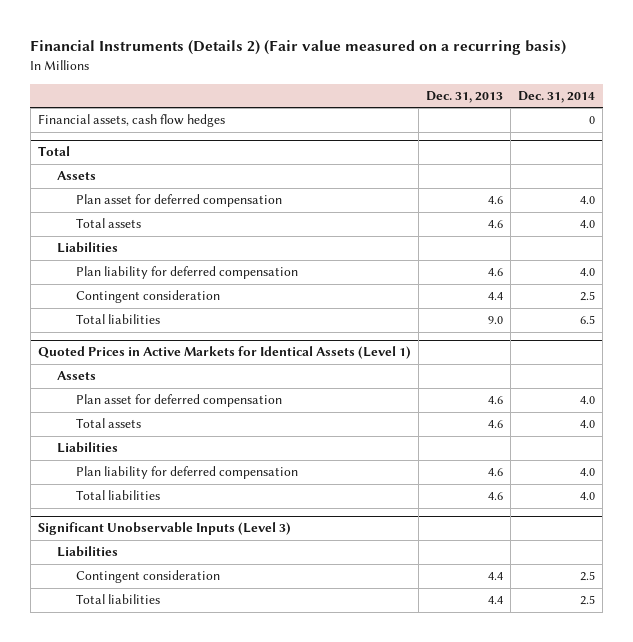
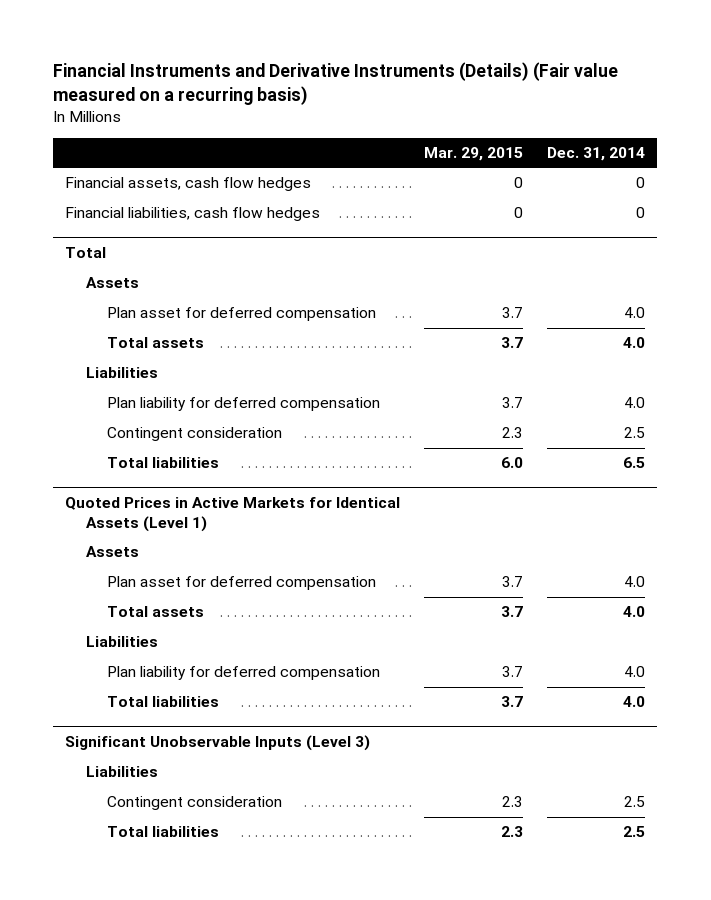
[30,40,567,56] Financial Instruments (Details 2) (Fair value measured on a recurring basis) -> [53,62,619,106] Financial Instruments and Derivative Instruments (Details) (Fair value measured on a recurring basis)
[425,90,503,103] Dec. 31, 2013 -> none
none -> [424,146,524,161] Mar. 29, 2015
none -> [65,207,321,222] Financial liabilities, cash flow hedges

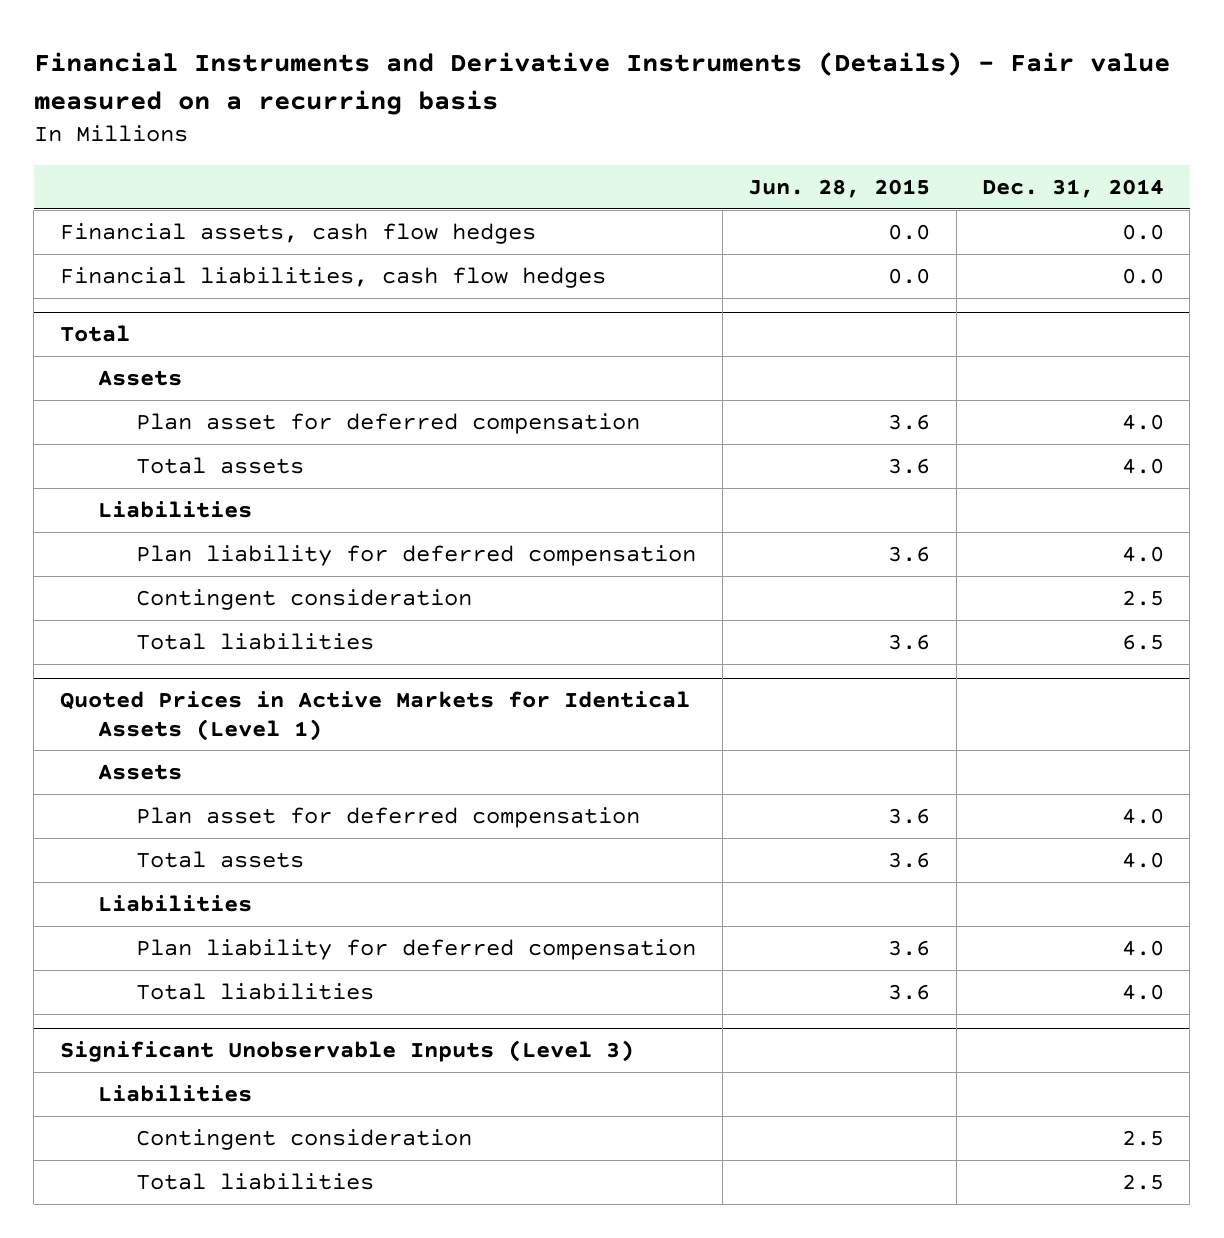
[53,62,619,106] Financial Instruments and Derivative Instruments (Details) (Fair value measured on a recurring basis) -> [33,52,1170,115] Financial Instruments and Derivative Instruments (Details) - Fair value measured on a recurring basis
[424,146,524,161] Mar. 29, 2015 -> none
none -> [748,179,931,199] Jun. 28, 2015
[636,177,646,189] 0 -> [1121,223,1164,240] 0.0
[636,207,646,219] 0 -> [1121,267,1164,284] 0.0

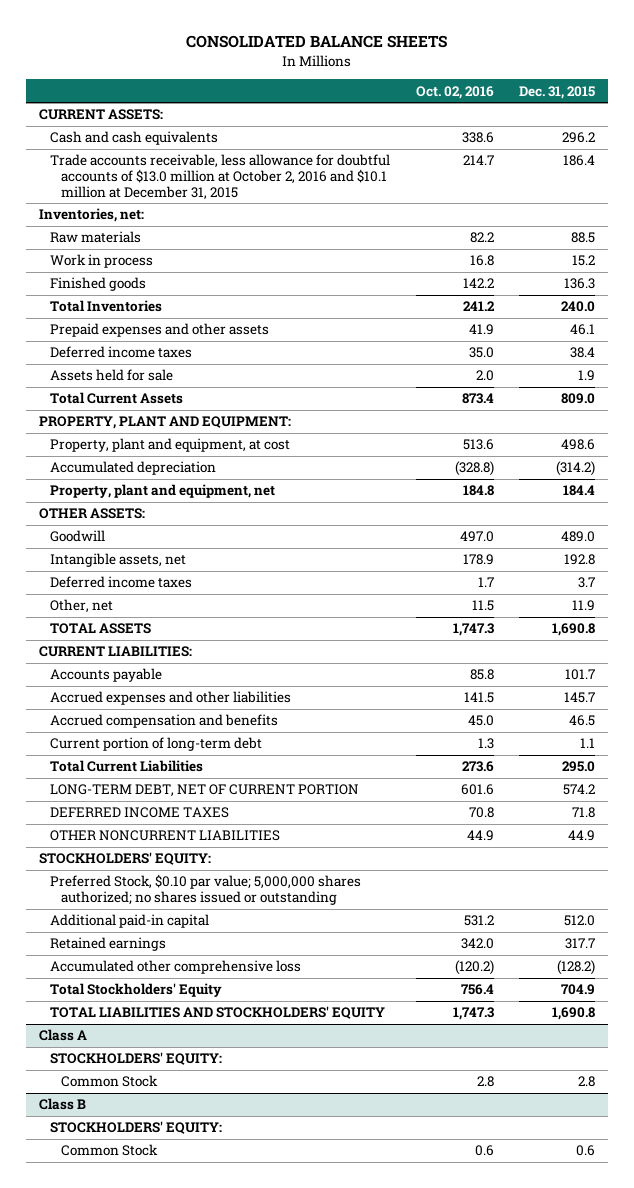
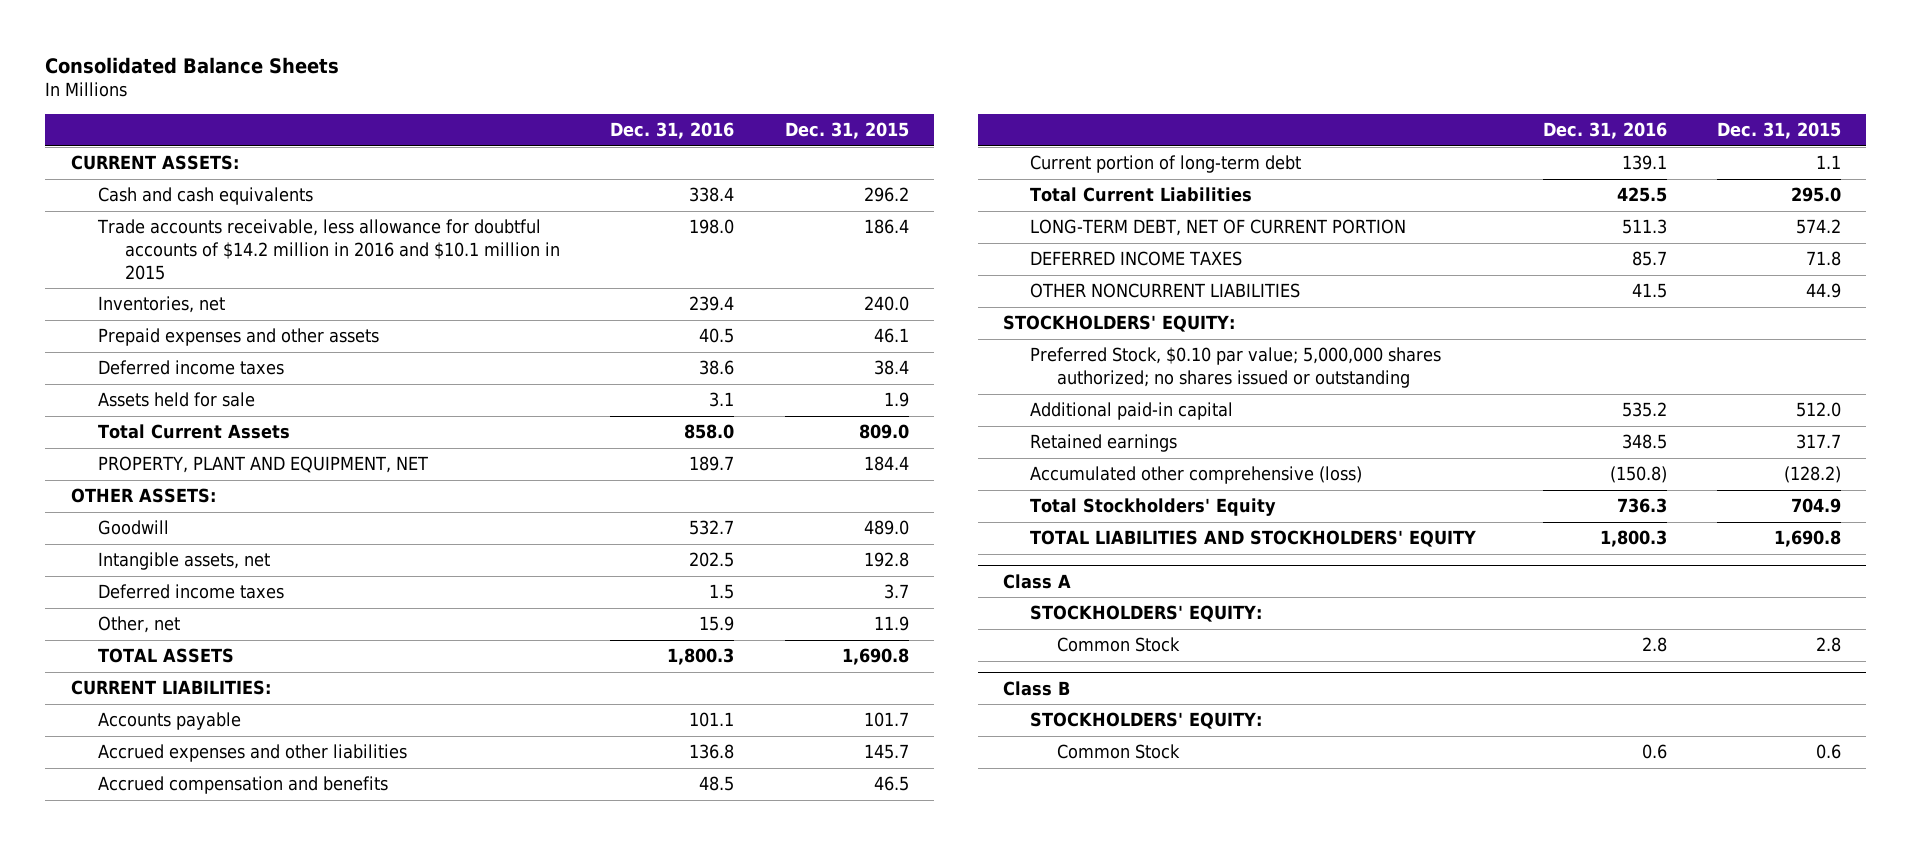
[186,35,448,49] CONSOLIDATED BALANCE SHEETS -> [45,56,340,74] Consolidated Balance Sheets
[415,85,494,99] Oct. 02, 2016 -> none
none -> [610,122,735,140] Dec. 31, 2016
[38,208,144,223] Inventories, net: -> none
[49,231,141,244] Raw materials -> none
[49,254,153,269] Work in process -> none
[49,277,146,292] Finished goods -> none
[49,154,390,200] Trade accounts receivable, less allowance for doubtful accounts of $13.0 million at October 2, 2016 and $10.1 million at December 31, 2015 -> [96,219,561,280] Trade accounts receivable, less allowance for doubtful accounts of $14.2 million in 2016 and $10.1 million in 2015
[49,300,162,313] Total Inventories -> [97,296,225,314] Inventories, net
[38,416,291,430] PROPERTY, PLANT AND EQUIPMENT: -> none
[49,438,290,453] Property, plant and equipment, at cost -> none
[49,461,216,476] Accumulated depreciation -> none
[49,484,275,499] Property, plant and equipment, net -> [97,456,428,474] PROPERTY, PLANT AND EQUIPMENT, NET
[49,960,301,975] Accumulated other comprehensive loss -> [1030,466,1363,485] Accumulated other comprehensive (loss)

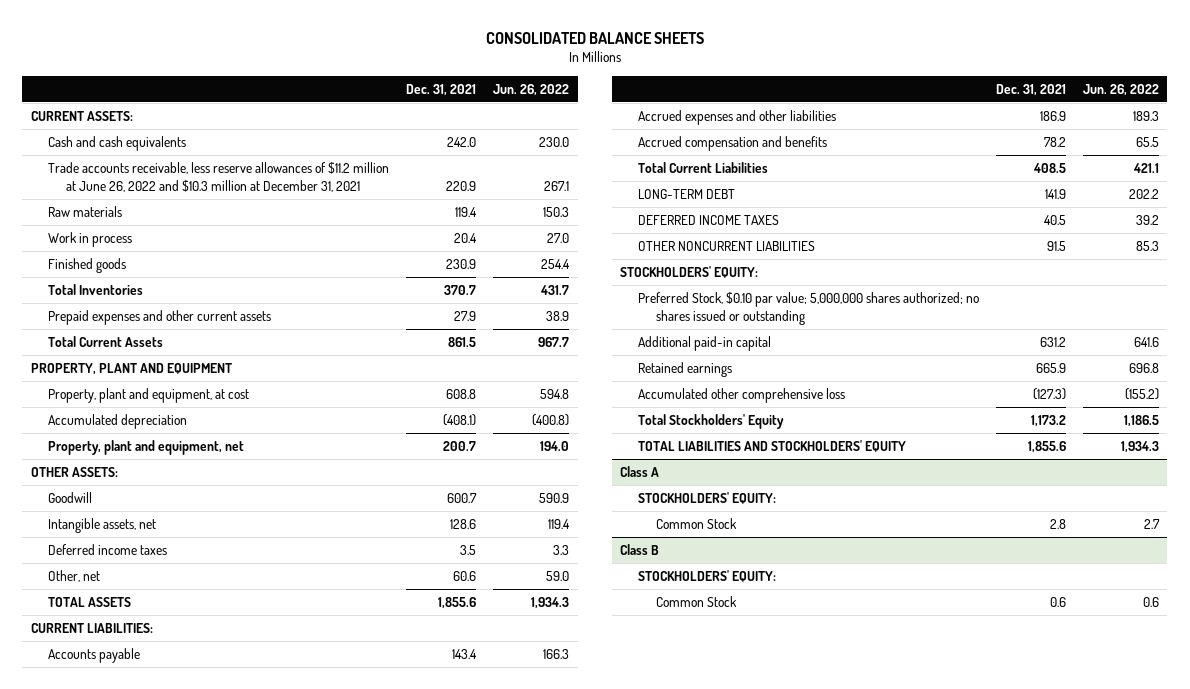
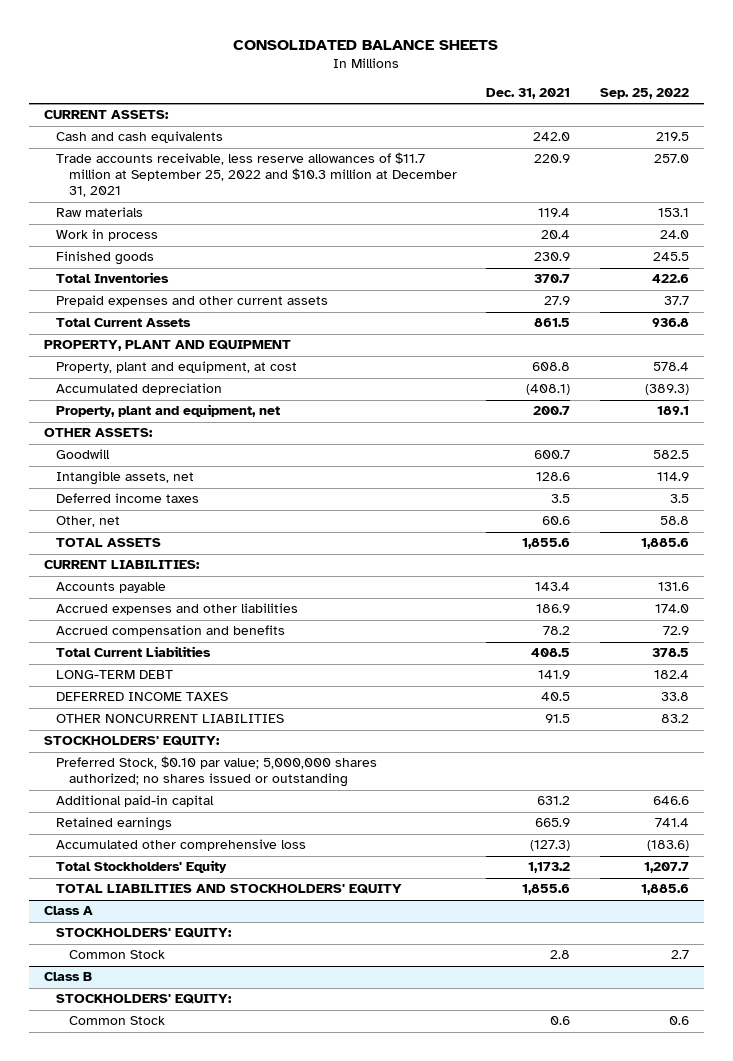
[493,83,570,96] Jun. 26, 2022 -> none
none -> [600,88,690,100] Sep. 25, 2022
[48,162,390,192] Trade accounts receivable, less reserve allowances of $11.2 million at June 26, 2022 and $10.3 million at December 31, 2021 -> [56,152,457,198] Trade accounts receivable, less reserve allowances of $11.7 million at September 25, 2022 and $10.3 million at December 31, 2021

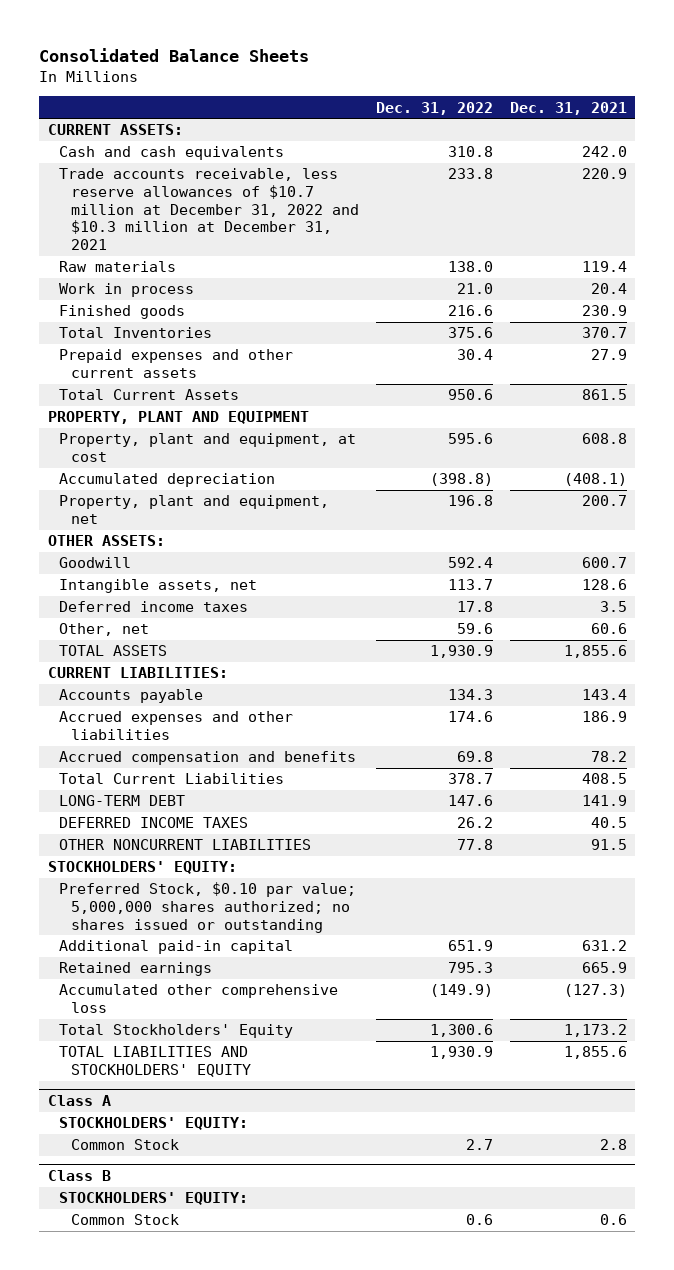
[233,39,499,50] CONSOLIDATED BALANCE SHEETS -> [39,47,310,62] Consolidated Balance Sheets
[600,88,690,100] Sep. 25, 2022 -> none
none -> [375,101,493,115] Dec. 31, 2022
[56,152,457,198] Trade accounts receivable, less reserve allowances of $11.7 million at September 25, 2022 and $10.3 million at December 31, 2021 -> [59,168,359,251] Trade accounts receivable, less reserve allowances of $10.7 million at December 31, 2022 and $10.3 million at December 31, 2021

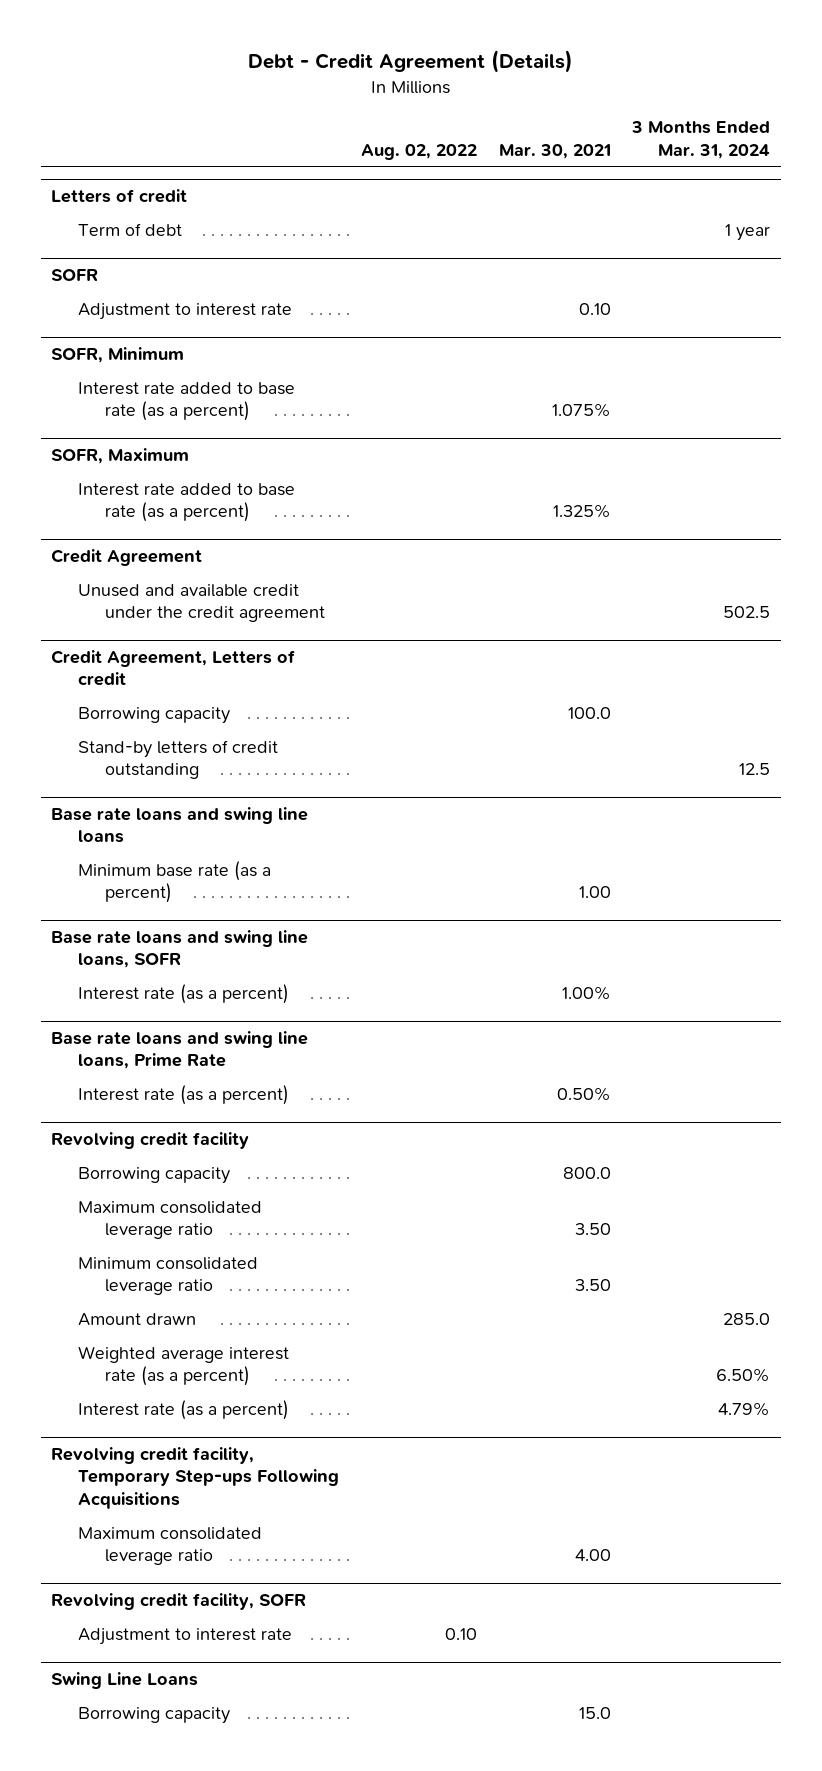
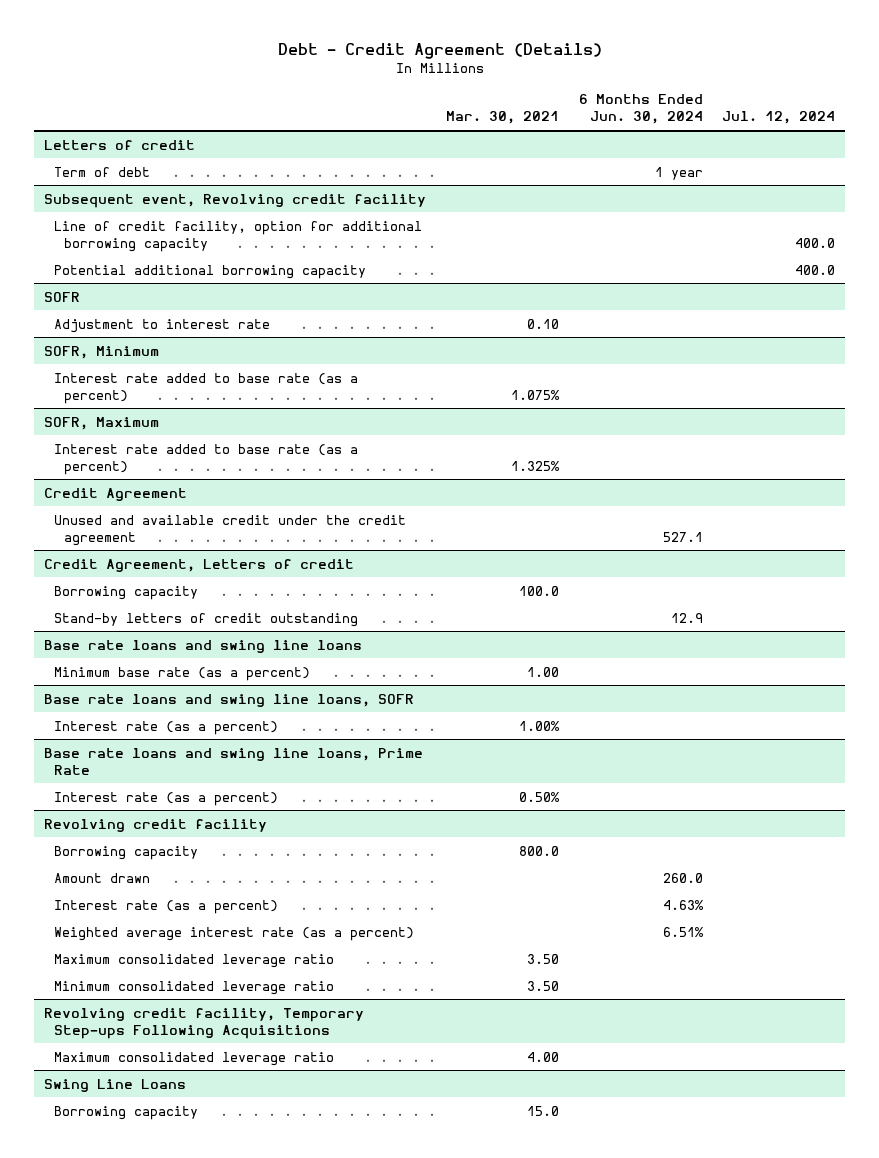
[360,143,477,160] Aug. 02, 2022 -> none
[631,121,771,159] 3 Months Ended Mar. 31, 2024 -> none
none -> [578,94,703,125] 6 Months Ended Jun. 30, 2024
none -> [722,111,836,125] Jul. 12, 2024
none -> [44,193,427,208] Subsequent event, Revolving credit facility
none -> [53,220,422,252] Line of credit facility, option for additional borrowing capacity
none -> [53,264,366,279] Potential additional borrowing capacity
[78,1345,290,1387] Weighted average interest rate (as a percent) -> [53,926,414,941] Weighted average interest rate (as a percent)
[78,1200,263,1240] Maximum consolidated leverage ratio -> [53,953,334,968] Maximum consolidated leverage ratio
[78,1256,259,1296] Minimum consolidated leverage ratio -> [53,980,334,995] Minimum consolidated leverage ratio
[51,1593,307,1611] Revolving credit facility, SOFR -> none
[78,1627,293,1645] Adjustment to interest rate -> none

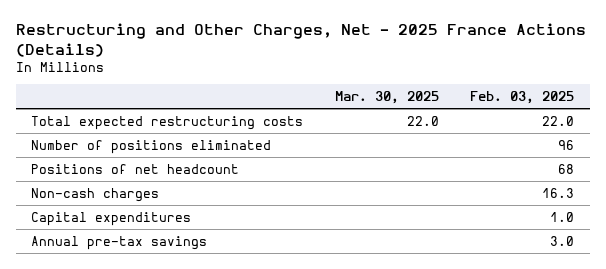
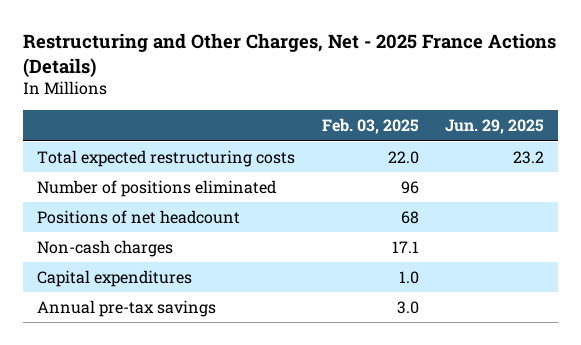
[334,90,439,104] Mar. 30, 2025 -> none
none -> [445,119,545,135] Jun. 29, 2025
[542,187,575,198] 16.3 -> [391,240,419,253] 17.1

